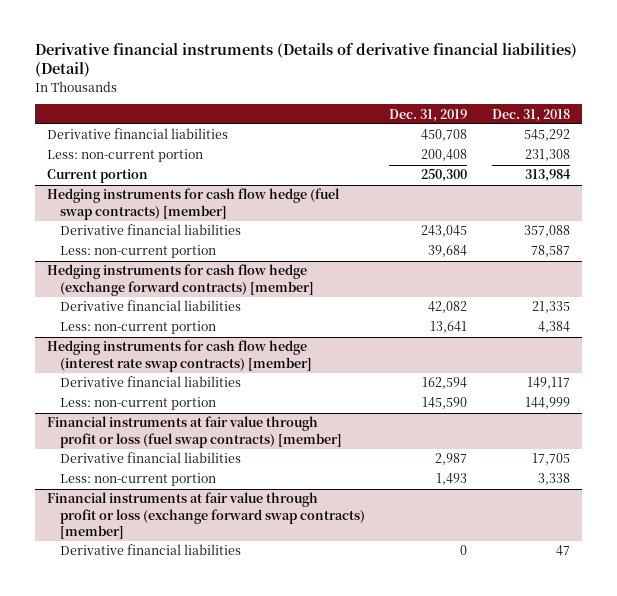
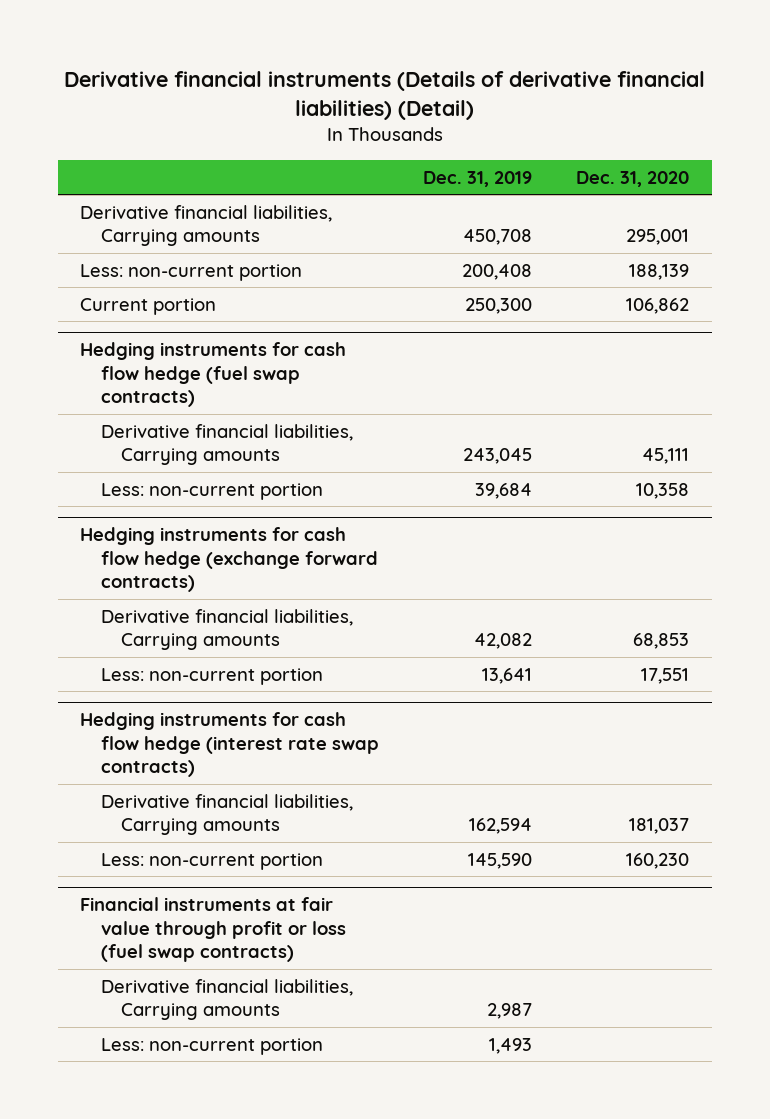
[491,108,570,122] Dec. 31, 2018 -> none
none -> [576,170,690,187] Dec. 31, 2020
[47,128,229,140] Derivative financial liabilities -> [80,204,333,247] Derivative financial liabilities, Carrying amounts
[47,188,341,220] Hedging instruments for cash flow hedge (fuel swap contracts) [member] -> [80,342,347,408] Hedging instruments for cash flow hedge (fuel swap contracts)
[59,224,241,236] Derivative financial liabilities -> [100,423,353,466] Derivative financial liabilities, Carrying amounts
[47,264,314,296] Hedging instruments for cash flow hedge (exchange forward contracts) [member] -> [80,527,378,593] Hedging instruments for cash flow hedge (exchange forward contracts)
[59,300,241,312] Derivative financial liabilities -> [100,608,353,651] Derivative financial liabilities, Carrying amounts
[47,340,312,372] Hedging instruments for cash flow hedge (interest rate swap contracts) [member] -> [80,712,379,778] Hedging instruments for cash flow hedge (interest rate swap contracts)
[59,376,241,388] Derivative financial liabilities -> [100,793,353,836] Derivative financial liabilities, Carrying amounts
[47,416,342,448] Financial instruments at fair value through profit or loss (fuel swap contracts) [member] -> [80,897,346,963] Financial instruments at fair value through profit or loss (fuel swap contracts)
[59,452,241,464] Derivative financial liabilities -> [100,978,353,1021] Derivative financial liabilities, Carrying amounts
[47,492,365,539] Financial instruments at fair value through profit or loss (exchange forward swap contracts) [member] -> none
[59,544,241,556] Derivative financial liabilities -> none

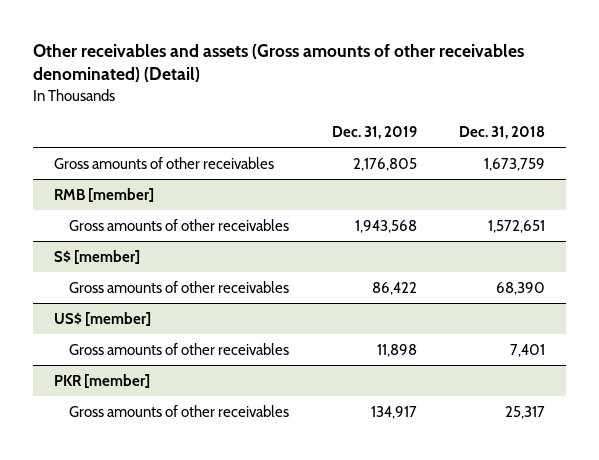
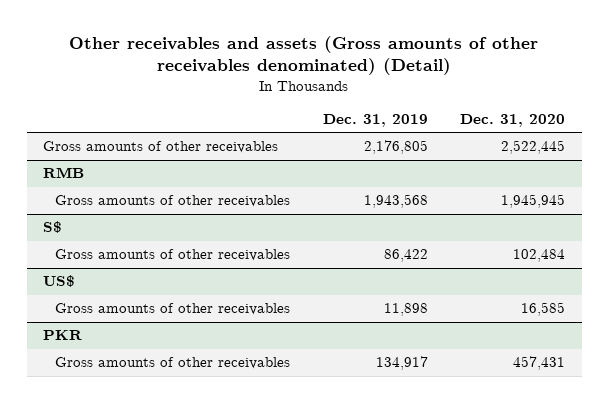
[458,126,545,140] Dec. 31, 2018 -> none
none -> [460,113,566,127] Dec. 31, 2020
[54,187,155,202] RMB [member] -> [43,167,85,179] RMB
[54,249,141,264] S$ [member] -> [43,221,63,234] S$
[54,311,152,326] US$ [member] -> [43,275,76,288] US$
[54,373,151,388] PKR [member] -> [43,330,83,341] PKR

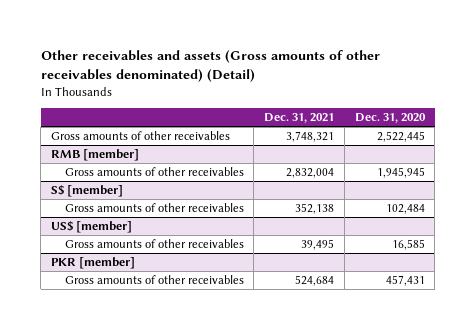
[322,113,428,127] Dec. 31, 2019 -> none
none -> [264,113,335,124] Dec. 31, 2021
[43,167,85,179] RMB -> [50,149,139,162] RMB [member]
[43,221,63,234] S$ -> [50,184,123,198] S$ [member]
[43,275,76,288] US$ -> [50,220,132,234] US$ [member]
[43,330,83,341] PKR -> [50,257,135,270] PKR [member]

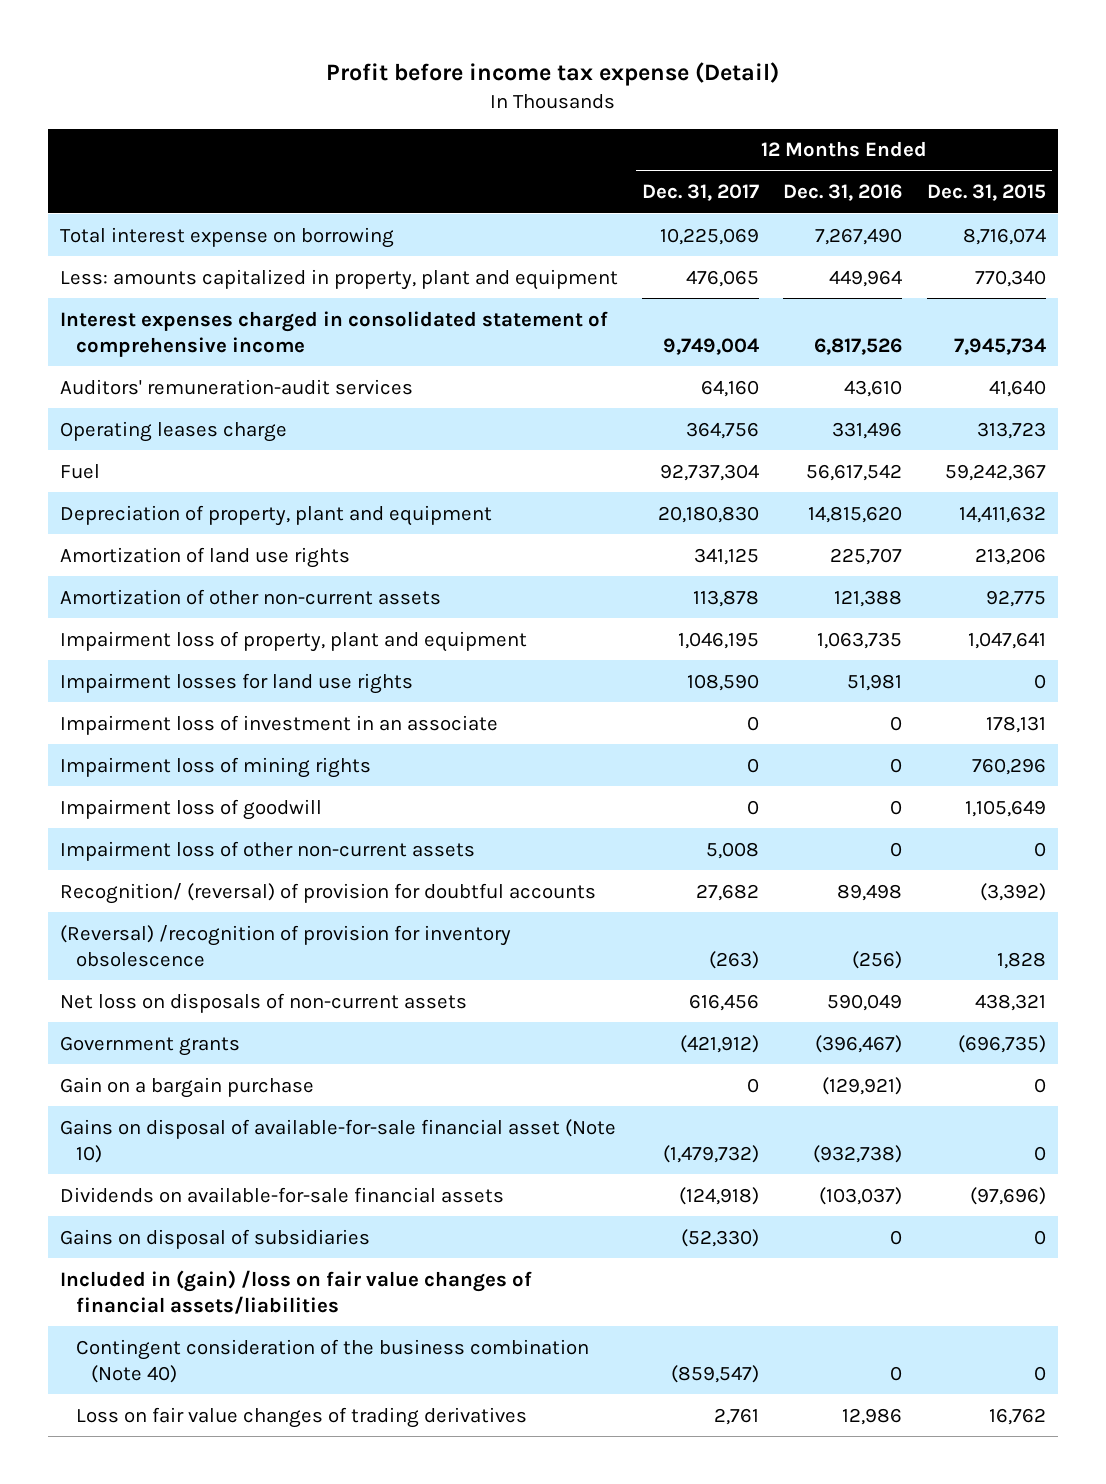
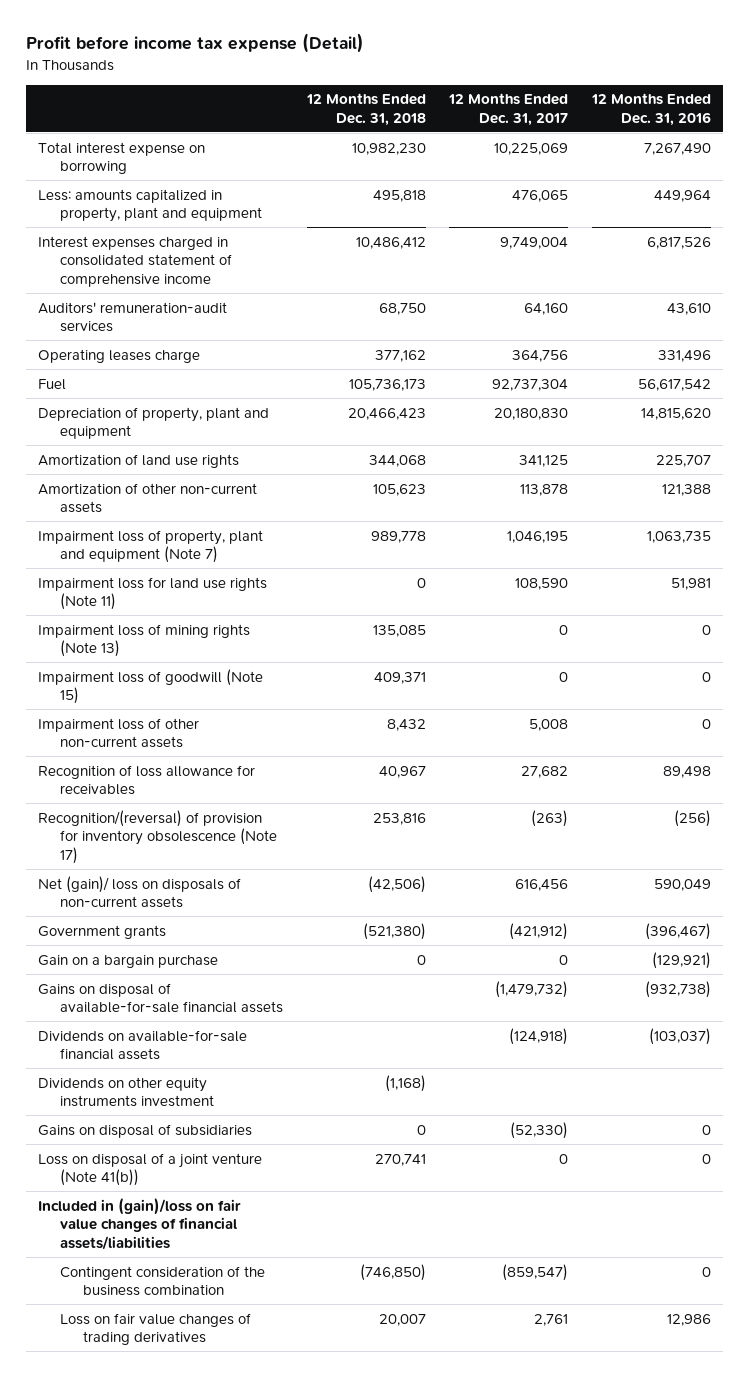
[926,184,1046,202] Dec. 31, 2015 -> none
none -> [305,93,426,126] 12 Months Ended Dec. 31, 2018
[60,714,499,735] Impairment loss of investment in an associate -> none
[60,630,528,652] Impairment loss of property, plant and equipment -> [37,529,263,564] Impairment loss of property, plant and equipment (Note 7)
[60,672,414,694] Impairment losses for land use rights -> [37,576,267,611] Impairment loss for land use rights (Note 11)
[60,756,372,778] Impairment loss of mining rights -> [37,623,250,658] Impairment loss of mining rights (Note 13)
[60,798,323,820] Impairment loss of goodwill -> [37,668,263,705] Impairment loss of goodwill (Note 15)
[60,882,597,904] Recognition/ (reversal) of provision for doubtful accounts -> [37,764,255,796] Recognition of loss allowance for receivables
[60,924,512,967] (Reversal) /recognition of provision for inventory obsolescence -> [37,809,278,864] Recognition/(reversal) of provision for inventory obsolescence (Note 17)
[60,992,468,1013] Net loss on disposals of non-current assets -> [37,875,241,909] Net (gain)/ loss on disposals of non-current assets
[60,1118,617,1163] Gains on disposal of available-for-sale financial asset (Note 10) -> [37,982,284,1014] Gains on disposal of available-for-sale financial assets
none -> [37,1076,215,1108] Dividends on other equity instruments investment
none -> [37,1152,262,1187] Loss on disposal of a joint venture (Note 41(b))
[60,1269,533,1314] Included in (gain) /loss on fair value changes of financial assets/liabilities -> [37,1197,241,1250] Included in (gain)/loss on fair value changes of financial assets/liabilities
[75,1338,589,1383] Contingent consideration of the business combination (Note 40) -> [60,1265,266,1297] Contingent consideration of the business combination

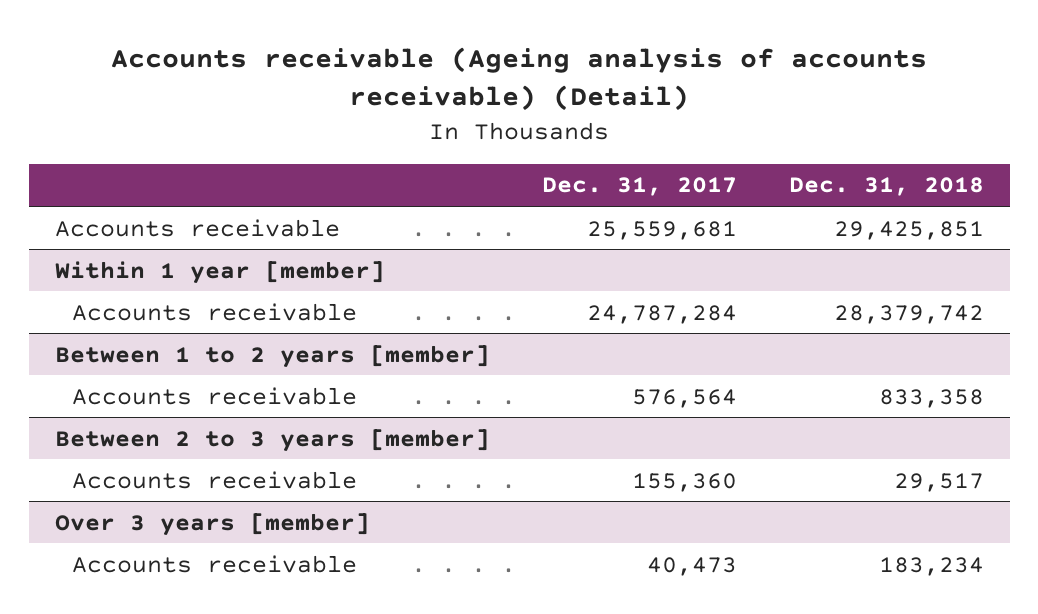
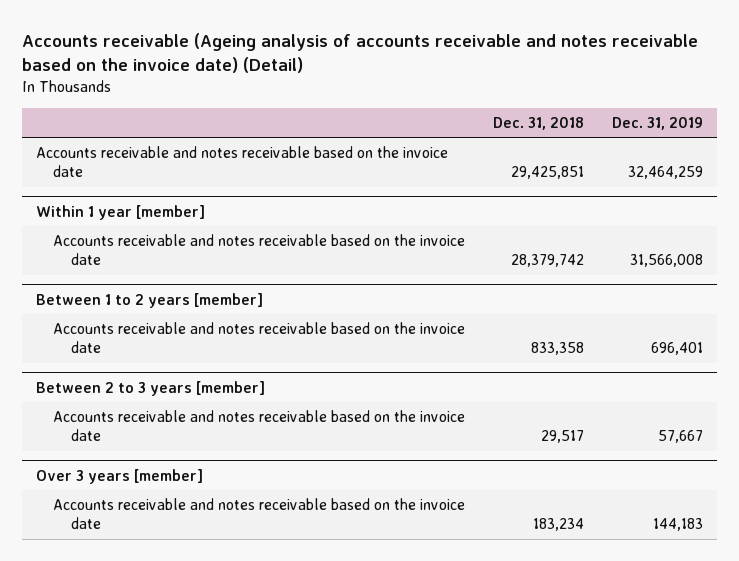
[111,47,928,112] Accounts receivable (Ageing analysis of accounts receivable) (Detail) -> [22,32,699,73] Accounts receivable (Ageing analysis of accounts receivable and notes receivable based on the invoice date) (Detail)
[541,177,737,197] Dec. 31, 2017 -> none
none -> [611,116,703,130] Dec. 31, 2019
[54,218,340,237] Accounts receivable -> [36,146,449,178] Accounts receivable and notes receivable based on the invoice date
[72,302,358,321] Accounts receivable -> [53,234,466,266] Accounts receivable and notes receivable based on the invoice date
[72,386,358,405] Accounts receivable -> [53,322,466,354] Accounts receivable and notes receivable based on the invoice date
[72,470,358,489] Accounts receivable -> [53,410,466,442] Accounts receivable and notes receivable based on the invoice date
[72,554,358,573] Accounts receivable -> [53,498,466,530] Accounts receivable and notes receivable based on the invoice date

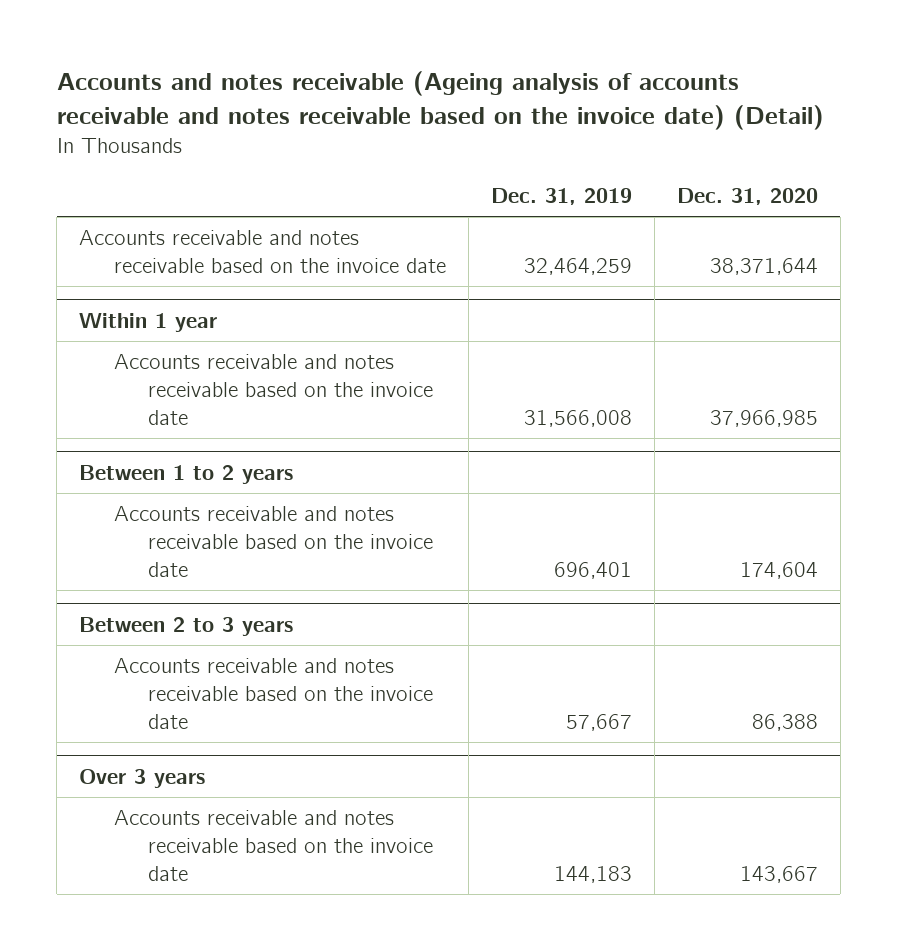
[22,32,699,73] Accounts receivable (Ageing analysis of accounts receivable and notes receivable based on the invoice date) (Detail) -> [56,71,824,130] Accounts and notes receivable (Ageing analysis of accounts receivable and notes receivable based on the invoice date) (Detail)
[493,116,585,130] Dec. 31, 2018 -> none
none -> [676,187,818,205] Dec. 31, 2020
[36,204,206,220] Within 1 year [member] -> [79,313,218,333] Within 1 year
[36,292,264,308] Between 1 to 2 years [member] -> [79,465,294,485] Between 1 to 2 years
[36,380,266,396] Between 2 to 3 years [member] -> [79,617,294,637] Between 2 to 3 years
[36,468,204,484] Over 3 years [member] -> [79,769,206,789] Over 3 years

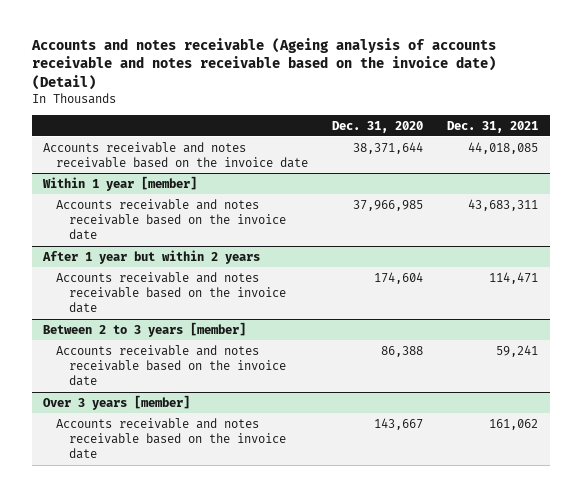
[490,187,632,205] Dec. 31, 2019 -> none
none -> [446,120,538,133] Dec. 31, 2021
[79,313,218,333] Within 1 year -> [42,175,198,191] Within 1 year [member]
[79,465,294,485] Between 1 to 2 years -> [42,249,261,264] After 1 year but within 2 years
[79,617,294,637] Between 2 to 3 years -> [43,321,247,337] Between 2 to 3 years [member]
[79,769,206,789] Over 3 years -> [43,394,191,410] Over 3 years [member]

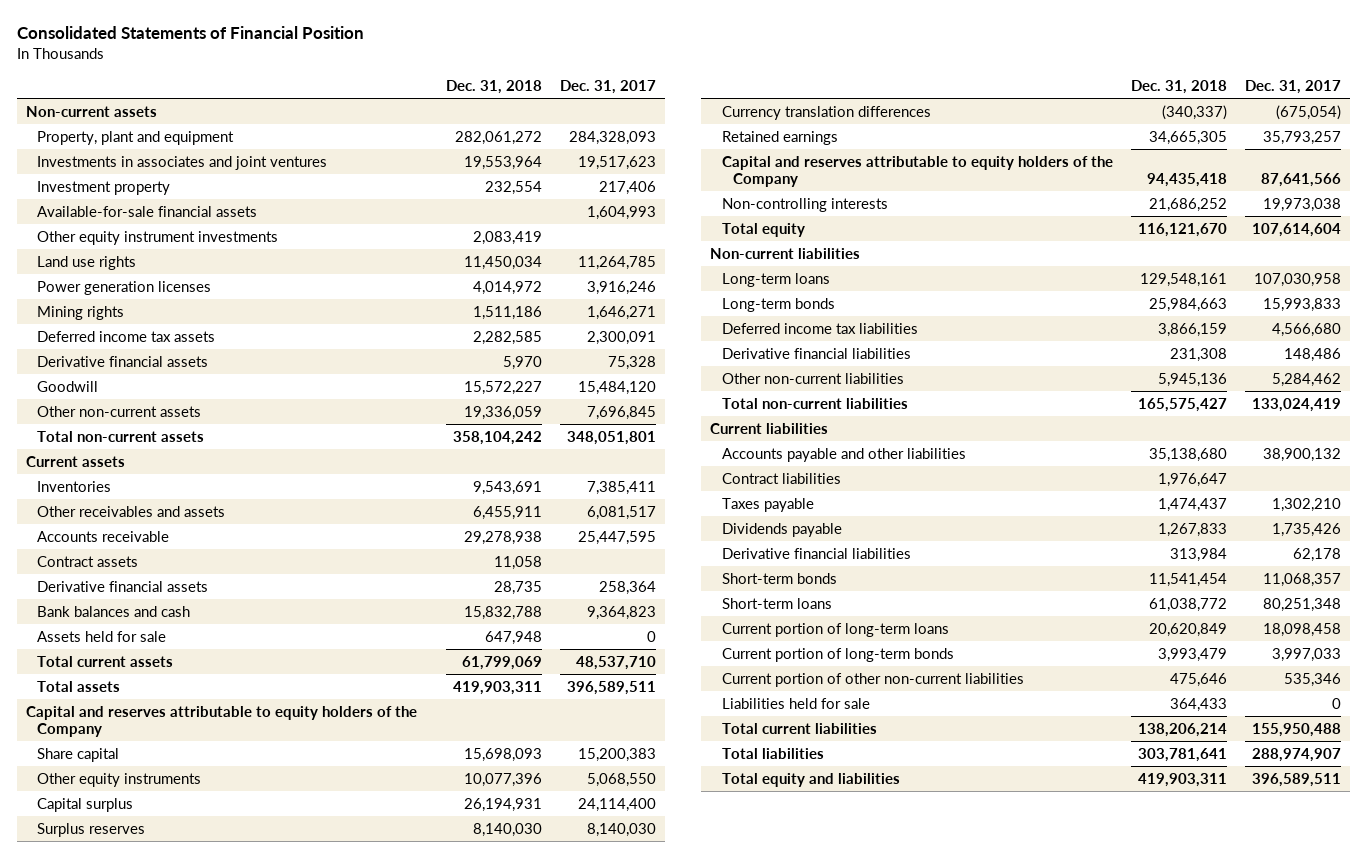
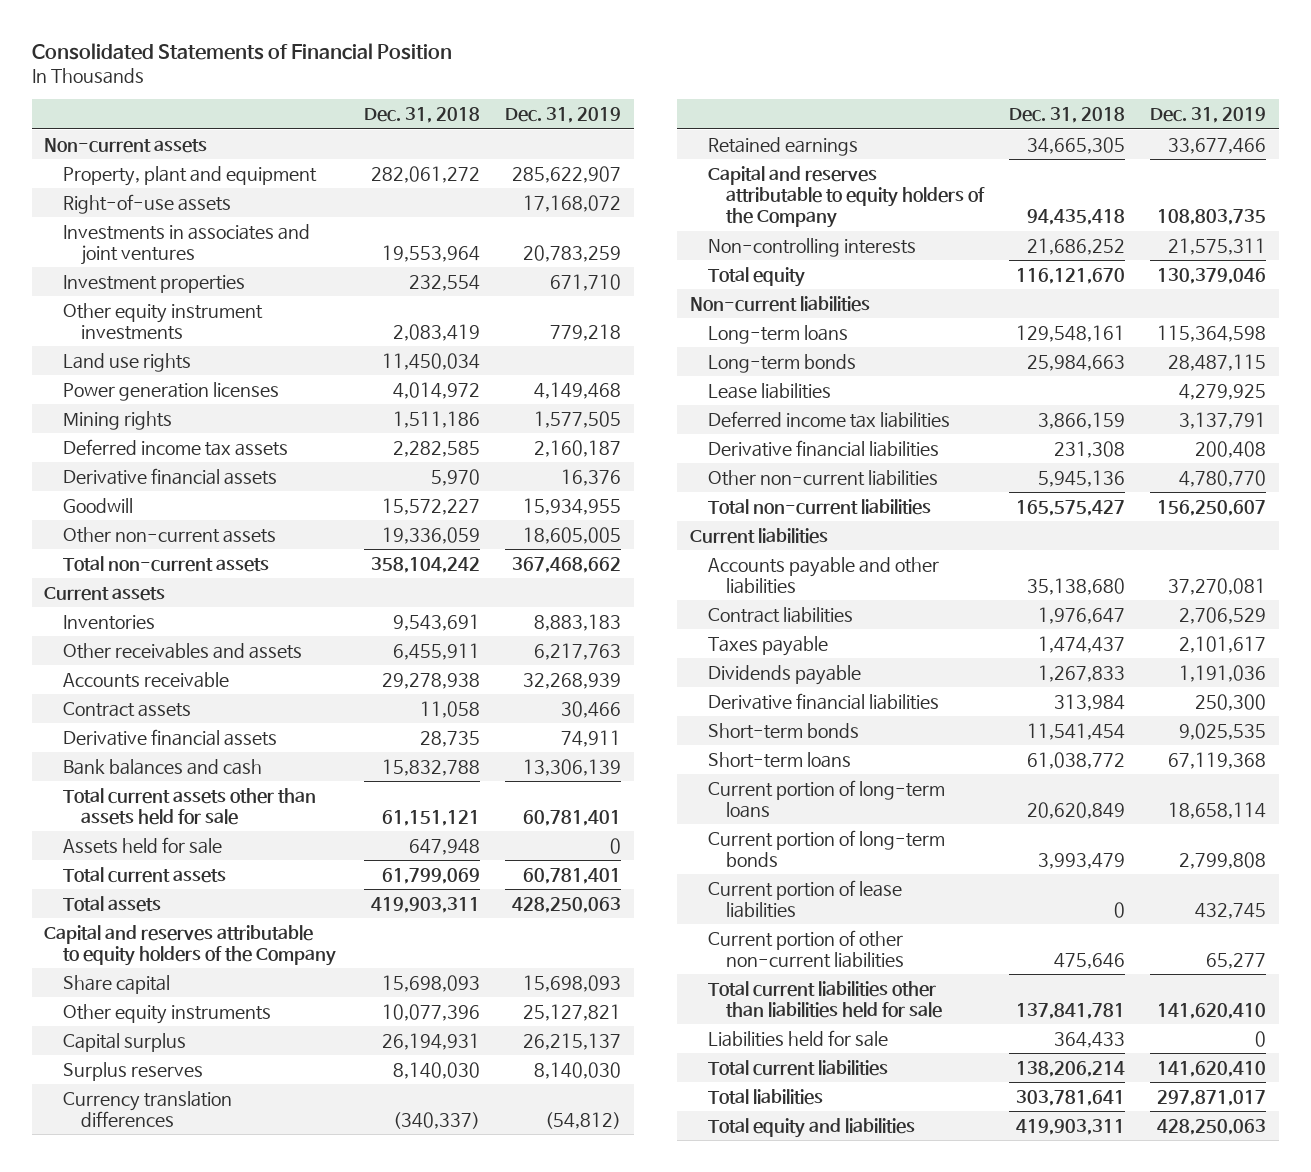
[559,79,656,94] Dec. 31, 2017 -> none
none -> [505,107,622,124] Dec. 31, 2019
none -> [62,193,231,214] Right-of-use assets
[36,205,257,217] Available-for-sale financial assets -> none
[36,180,170,195] Investment property -> [62,274,245,293] Investment properties
none -> [62,787,316,826] Total current assets other than assets held for sale
none -> [707,382,831,399] Lease liabilities
none -> [707,879,902,919] Current portion of lease liabilities
none -> [707,980,943,1019] Total current liabilities other than liabilities held for sale

